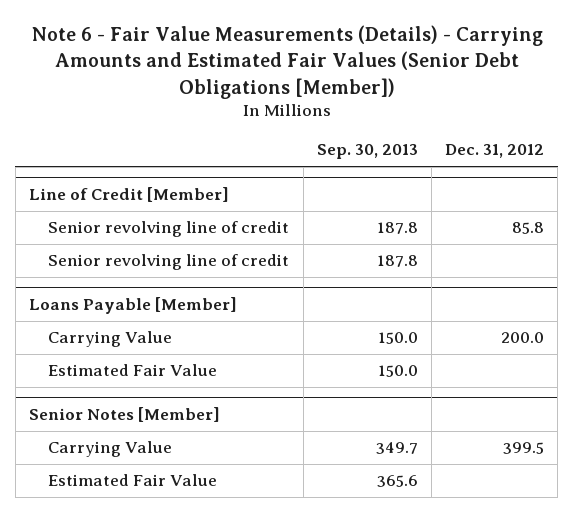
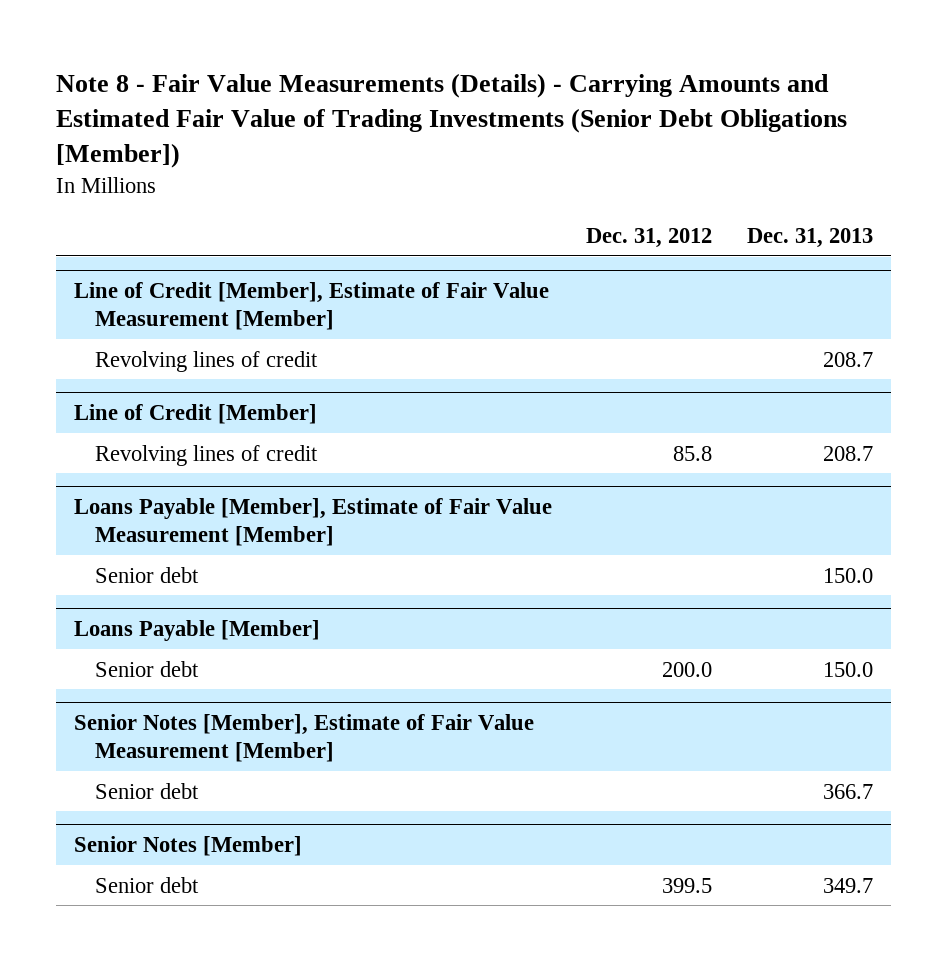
[31,25,543,99] Note 6 - Fair Value Measurements (Details) - Carrying Amounts and Estimated Fair Values (Senior Debt Obligations [Member]) -> [56,72,848,168] Note 8 - Fair Value Measurements (Details) - Carrying Amounts and Estimated Fair Value of Trading Investments (Senior Debt Obligations [Member])
[316,144,418,160] Sep. 30, 2013 -> none
none -> [747,227,874,248] Dec. 31, 2013
none -> [73,282,549,330] Line of Credit [Member], Estimate of Fair Value Measurement [Member]
none -> [95,350,319,372] Revolving lines of credit
[48,254,290,271] Senior revolving line of credit -> none
[48,221,290,238] Senior revolving line of credit -> [95,444,319,466] Revolving lines of credit
none -> [73,498,552,546] Loans Payable [Member], Estimate of Fair Value Measurement [Member]
none -> [95,566,200,583] Senior debt
[48,364,218,377] Estimated Fair Value -> none
[48,331,173,348] Carrying Value -> [95,660,200,677] Senior debt
none -> [73,714,534,762] Senior Notes [Member], Estimate of Fair Value Measurement [Member]
none -> [95,782,200,799] Senior debt
[48,474,218,487] Estimated Fair Value -> none
[48,441,173,458] Carrying Value -> [95,876,200,893] Senior debt

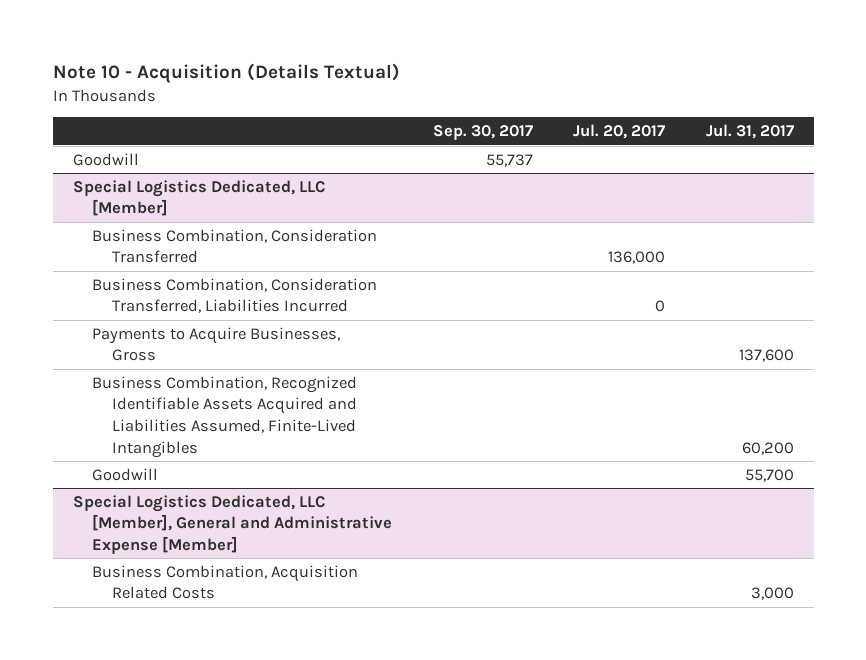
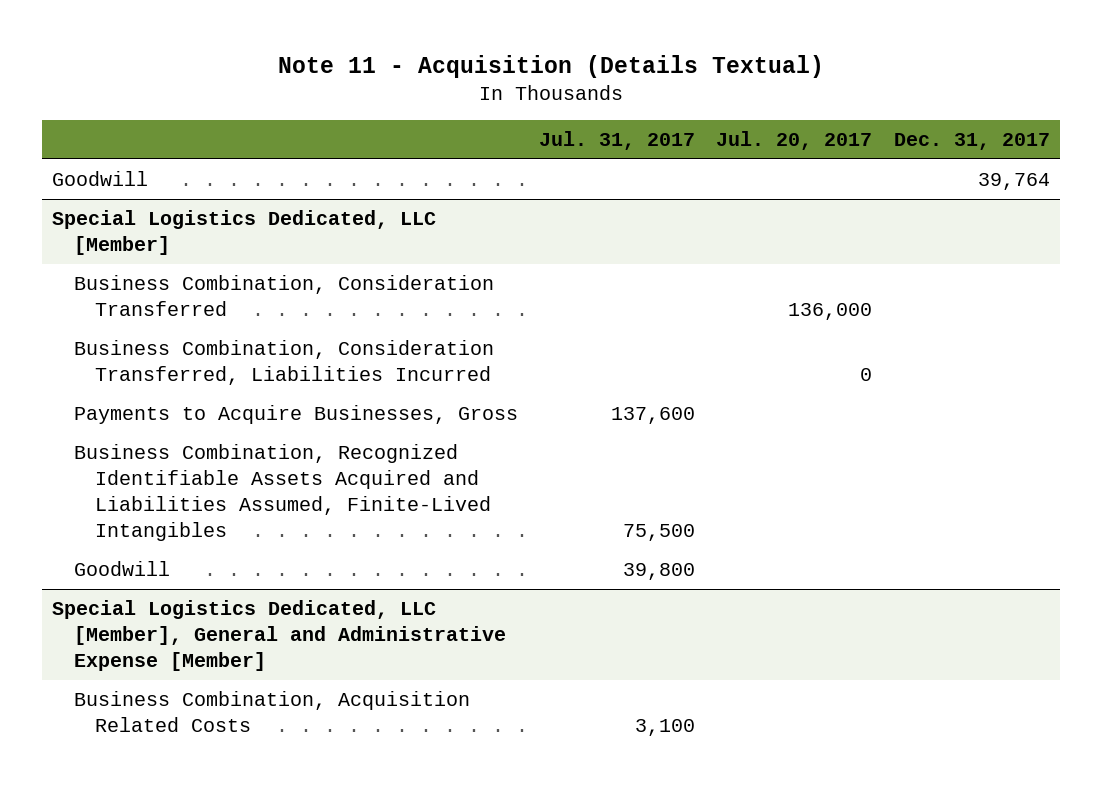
[52,63,400,84] Note 10 - Acquisition (Details Textual) -> [278,54,825,78] Note 11 - Acquisition (Details Textual)
[432,125,533,141] Sep. 30, 2017 -> none
none -> [893,133,1050,151] Dec. 31, 2017
[741,441,794,455] 60,200 -> [622,524,695,542] 75,500
[744,468,794,482] 55,700 -> [622,562,695,580] 39,800
[750,587,794,601] 3,000 -> [634,719,695,737] 3,100

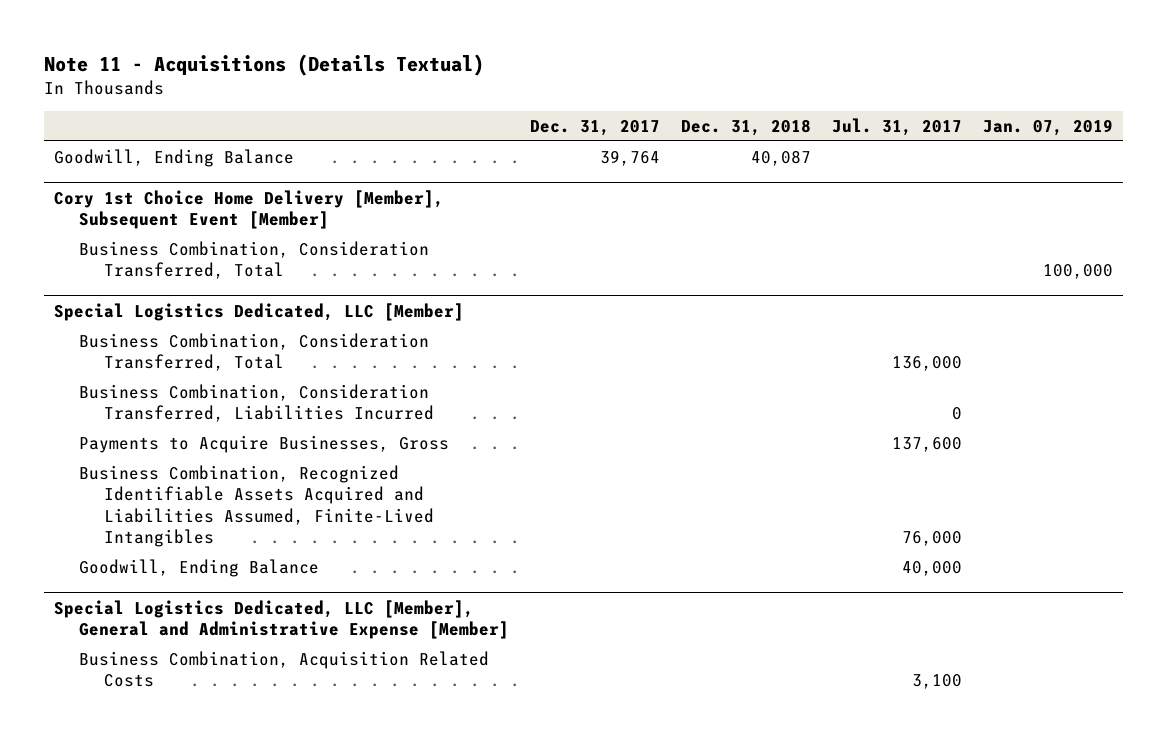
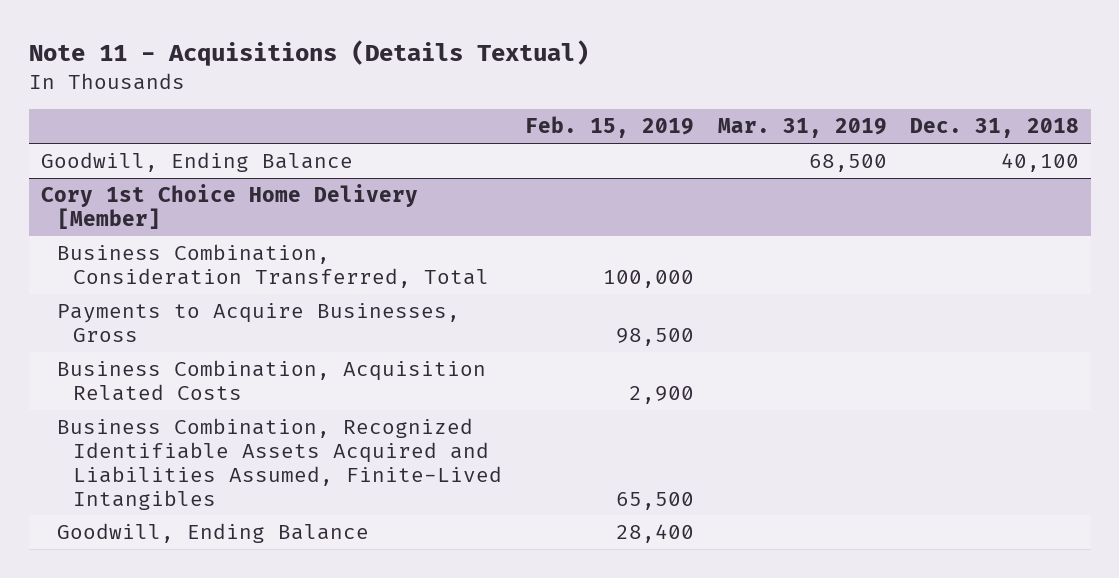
[530,119,661,136] Dec. 31, 2017 -> none
[832,117,963,136] Jul. 31, 2017 -> none
[983,118,1114,136] Jan. 07, 2019 -> none
none -> [525,116,695,139] Feb. 15, 2019
none -> [717,118,887,139] Mar. 31, 2019
[751,149,812,166] 40,087 -> [1000,153,1079,173] 40,100
[54,189,445,230] Cory 1st Choice Home Delivery [Member], Subsequent Event [Member] -> [40,184,418,229] Cory 1st Choice Home Delivery [Member]
[54,302,465,321] Special Logistics Dedicated, LLC [Member] -> none
[79,332,430,372] Business Combination, Consideration Transferred, Total -> none
[79,383,434,423] Business Combination, Consideration Transferred, Liabilities Incurred -> none
[79,434,450,453] Payments to Acquire Businesses, Gross -> none
[79,464,434,548] Business Combination, Recognized Identifiable Assets Acquired and Liabilities Assumed, Finite-Lived Intangibles -> none
[79,558,320,577] Goodwill, Ending Balance -> none
[54,599,510,640] Special Logistics Dedicated, LLC [Member], General and Administrative Expense [Member] -> none
[79,650,490,688] Business Combination, Acquisition Related Costs -> none
none -> [56,303,460,342] Payments to Acquire Businesses, Gross
none -> [56,360,486,401] Business Combination, Acquisition Related Costs
none -> [56,418,502,510] Business Combination, Recognized Identifiable Assets Acquired and Liabilities Assumed, Finite-Lived Intangibles
none -> [56,523,369,544] Goodwill, Ending Balance

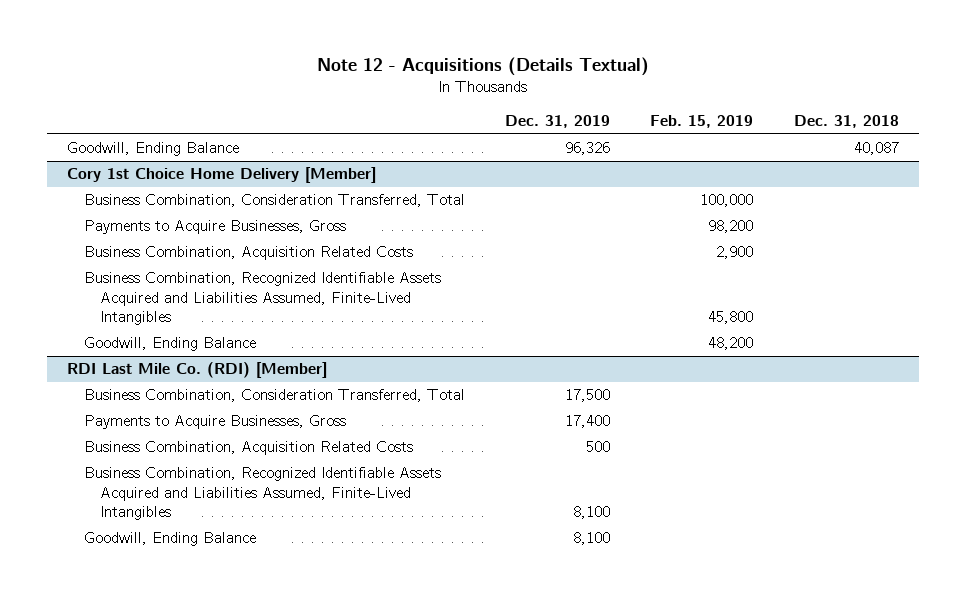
[28,39,589,66] Note 11 - Acquisitions (Details Textual) -> [316,56,649,76] Note 12 - Acquisitions (Details Textual)
[717,118,887,139] Mar. 31, 2019 -> none
none -> [504,115,610,129] Dec. 31, 2019
[1000,153,1079,173] 40,100 -> [853,142,899,156] 40,087
[616,327,695,346] 98,500 -> [708,220,754,234] 98,200
[616,491,695,510] 65,500 -> [708,311,754,325] 45,800
[616,524,695,544] 28,400 -> [708,337,754,351] 48,200
none -> [66,362,327,379] RDI Last Mile Co. (RDI) [Member]
none -> [83,389,465,403] Business Combination, Consideration Transferred, Total
none -> [83,415,346,430] Payments to Acquire Businesses, Gross
none -> [83,441,413,456] Business Combination, Acquisition Related Costs
none -> [83,467,441,521] Business Combination, Recognized Identifiable Assets Acquired and Liabilities Assumed, Finite-Lived Intangibles
none -> [83,532,256,547] Goodwill, Ending Balance

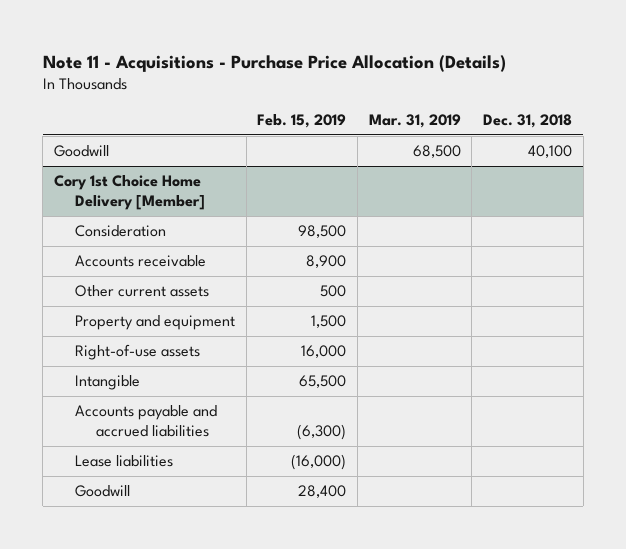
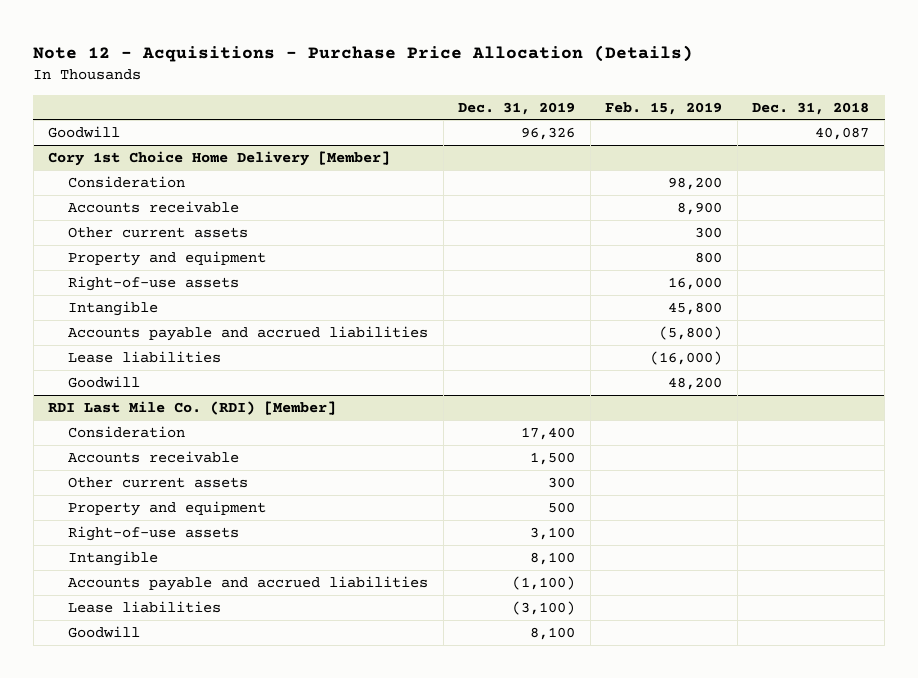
[42,54,506,72] Note 11 - Acquisitions - Purchase Price Allocation (Details) -> [33,44,694,62] Note 12 - Acquisitions - Purchase Price Allocation (Details)
[368,114,461,129] Mar. 31, 2019 -> none
none -> [458,101,576,115] Dec. 31, 2019
[528,145,573,159] 40,100 -> [815,127,870,141] 40,087
[298,225,347,239] 98,500 -> [668,177,723,191] 98,200
[320,285,347,298] 500 -> [695,227,723,239] 300
[311,315,347,329] 1,500 -> [695,252,723,264] 800
[299,375,347,389] 65,500 -> [668,302,723,316] 45,800
[297,424,347,441] (6,300) -> [659,326,723,341] (5,800)
[298,485,347,499] 28,400 -> [668,377,723,391] 48,200
none -> [48,401,337,416] RDI Last Mile Co. (RDI) [Member]
none -> [68,426,186,439] Consideration
none -> [68,451,240,464] Accounts receivable
none -> [68,477,249,489] Other current assets
none -> [68,501,267,517] Property and equipment
none -> [68,526,240,542] Right-of-use assets
none -> [68,551,159,567] Intangible
none -> [68,576,429,592] Accounts payable and accrued liabilities
none -> [68,601,222,614] Lease liabilities
none -> [68,626,141,639] Goodwill

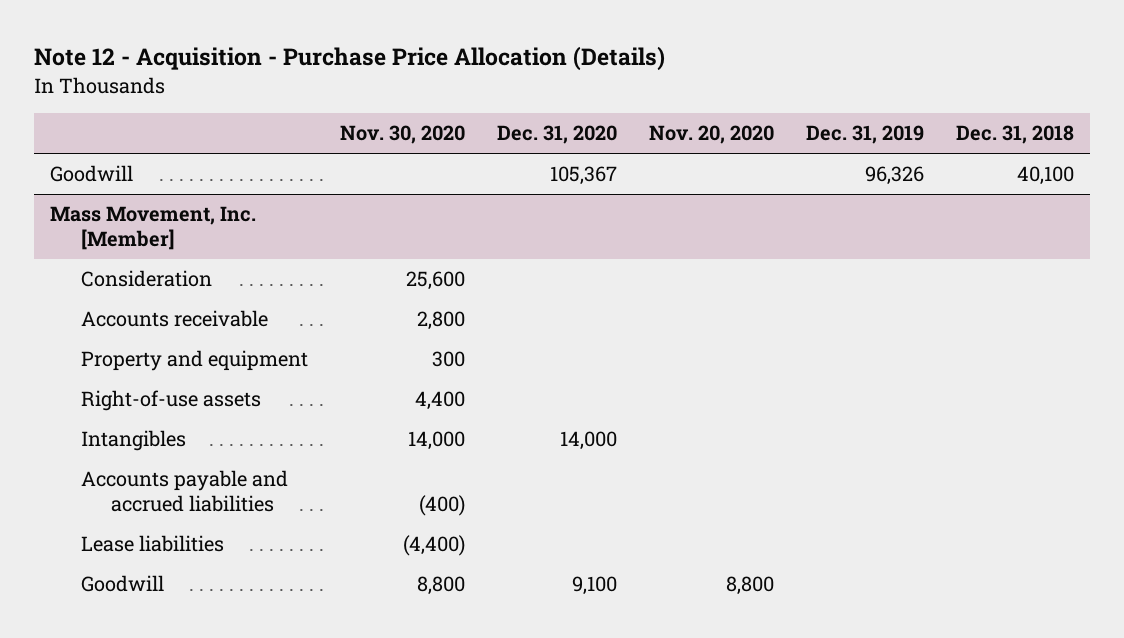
[33,44,694,62] Note 12 - Acquisitions - Purchase Price Allocation (Details) -> [34,46,666,72] Note 12 - Acquisition - Purchase Price Allocation (Details)
[605,101,723,115] Feb. 15, 2019 -> none
none -> [339,125,465,145] Nov. 30, 2020
none -> [496,125,617,145] Dec. 31, 2020
none -> [648,125,774,145] Nov. 20, 2020
[48,151,391,167] Cory 1st Choice Home Delivery [Member] -> none
[68,176,186,189] Consideration -> none
[68,201,240,214] Accounts receivable -> none
[68,227,249,239] Other current assets -> none
[68,251,267,267] Property and equipment -> none
[68,276,240,292] Right-of-use assets -> none
[68,301,159,317] Intangible -> none
[68,326,429,342] Accounts payable and accrued liabilities -> none
[68,351,222,364] Lease liabilities -> none
[68,376,141,389] Goodwill -> none
[48,401,337,416] RDI Last Mile Co. (RDI) [Member] -> none
[68,426,186,439] Consideration -> none
[68,451,240,464] Accounts receivable -> none
[68,477,249,489] Other current assets -> none
[68,501,267,517] Property and equipment -> none
[68,526,240,542] Right-of-use assets -> none
[68,551,159,567] Intangible -> none
[68,576,429,592] Accounts payable and accrued liabilities -> none
[68,601,222,614] Lease liabilities -> none
[68,626,141,639] Goodwill -> none
[815,127,870,141] 40,087 -> [1016,166,1074,186] 40,100
none -> [50,206,257,251] Mass Movement, Inc. [Member]
none -> [80,270,212,288] Consideration
none -> [80,310,268,328] Accounts receivable
none -> [80,350,308,372] Property and equipment
none -> [80,390,261,412] Right-of-use assets
none -> [80,430,186,452] Intangibles
none -> [80,470,288,513] Accounts payable and accrued liabilities
none -> [80,535,224,553] Lease liabilities
none -> [80,575,164,593] Goodwill

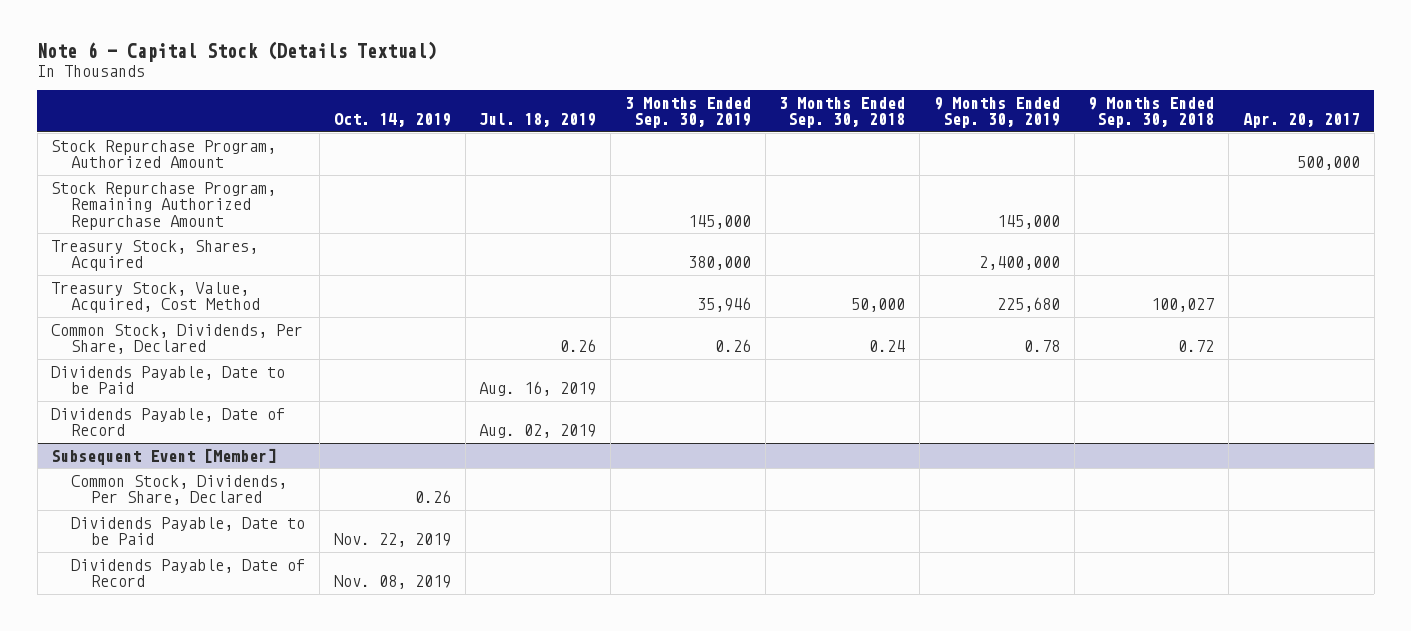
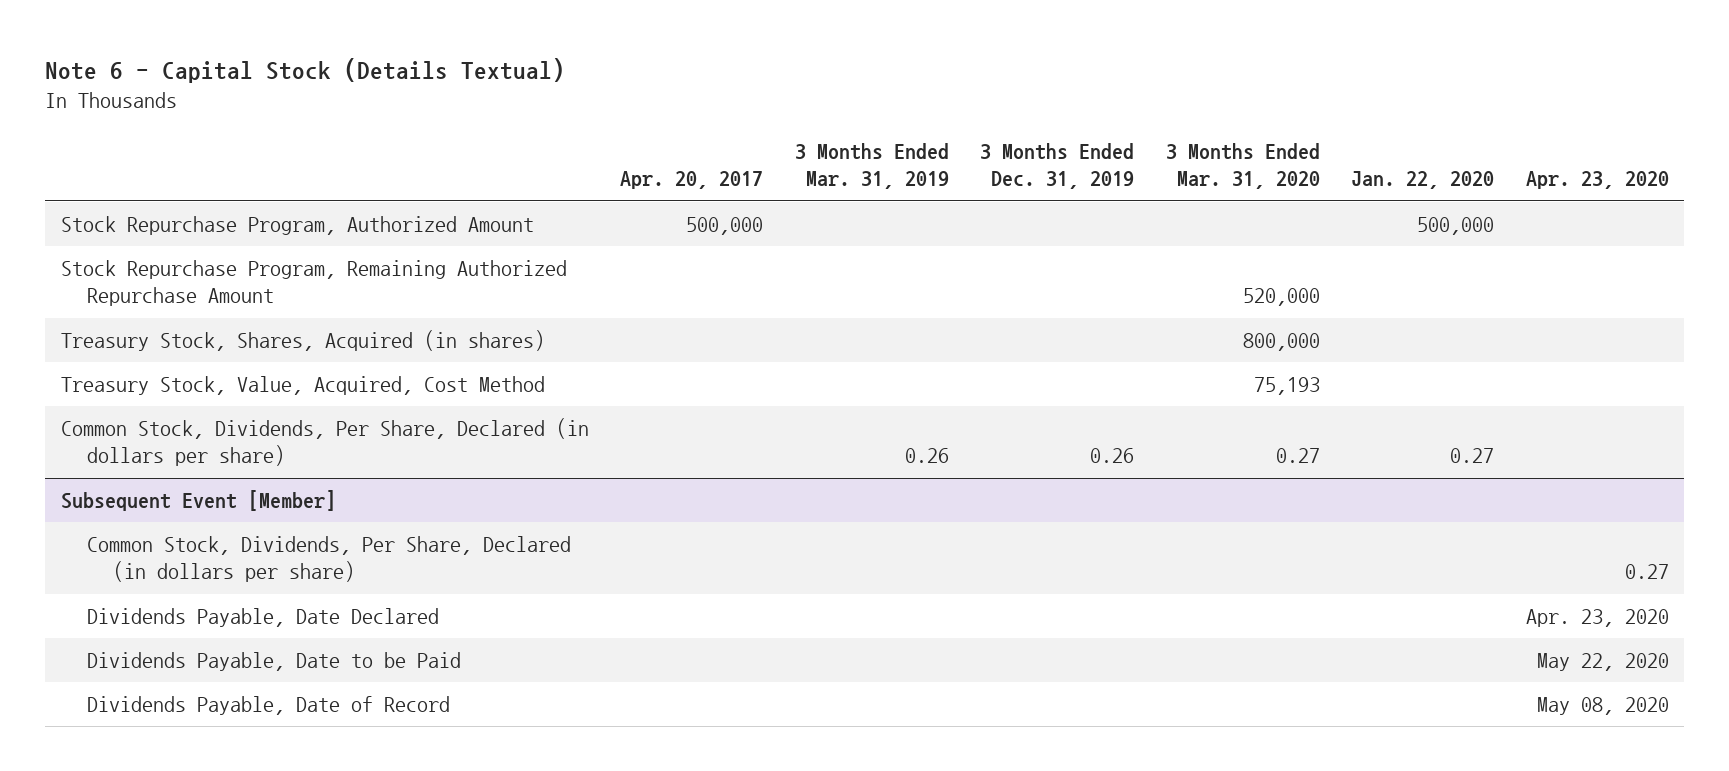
[333,113,451,128] Oct. 14, 2019 -> none
[479,113,597,128] Jul. 18, 2019 -> none
[624,97,751,129] 3 Months Ended Sep. 30, 2019 -> none
[779,97,906,129] 3 Months Ended Sep. 30, 2018 -> none
[933,97,1060,129] 9 Months Ended Sep. 30, 2019 -> none
[1088,97,1215,129] 9 Months Ended Sep. 30, 2018 -> none
none -> [794,142,949,190] 3 Months Ended Mar. 31, 2019
none -> [980,142,1135,190] 3 Months Ended Dec. 31, 2019
none -> [1165,142,1320,190] 3 Months Ended Mar. 31, 2020
none -> [1351,171,1495,190] Jan. 22, 2020
none -> [1525,171,1669,190] Apr. 23, 2020
[51,239,259,272] Treasury Stock, Shares, Acquired -> [60,329,545,351] Treasury Stock, Shares, Acquired (in shares)
[51,365,286,395] Dividends Payable, Date to be Paid -> none
[51,407,286,437] Dividends Payable, Date of Record -> none
[51,323,304,355] Common Stock, Dividends, Per Share, Declared -> [60,417,589,467] Common Stock, Dividends, Per Share, Declared (in dollars per share)
[71,474,288,506] Common Stock, Dividends, Per Share, Declared -> [86,535,571,583] Common Stock, Dividends, Per Share, Declared (in dollars per share)
none -> [86,607,439,627] Dividends Payable, Date Declared

